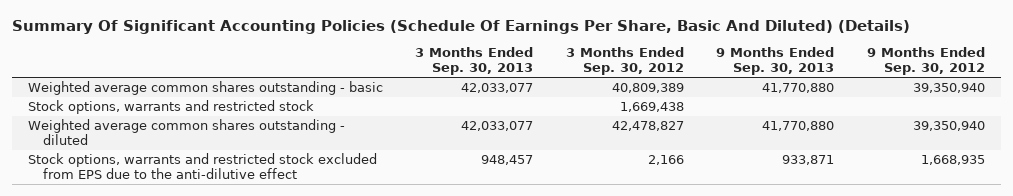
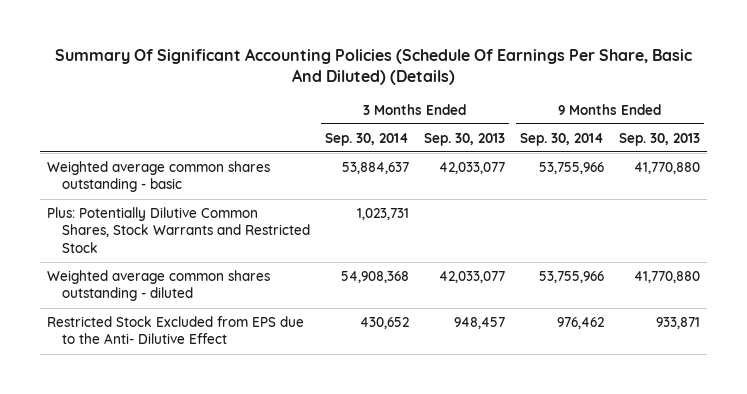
[565,47,684,76] 3 Months Ended Sep. 30, 2012 -> none
[866,47,985,76] 9 Months Ended Sep. 30, 2012 -> none
none -> [324,132,409,146] Sep. 30, 2014
none -> [519,132,604,146] Sep. 30, 2014
[27,99,314,114] Stock options, warrants and restricted stock -> [47,206,310,254] Plus: Potentially Dilutive Common Shares, Stock Warrants and Restricted Stock
[27,152,377,180] Stock options, warrants and restricted stock excluded from EPS due to the anti-dilutive effect -> [47,315,305,345] Restricted Stock Excluded from EPS due to the Anti- Dilutive Effect

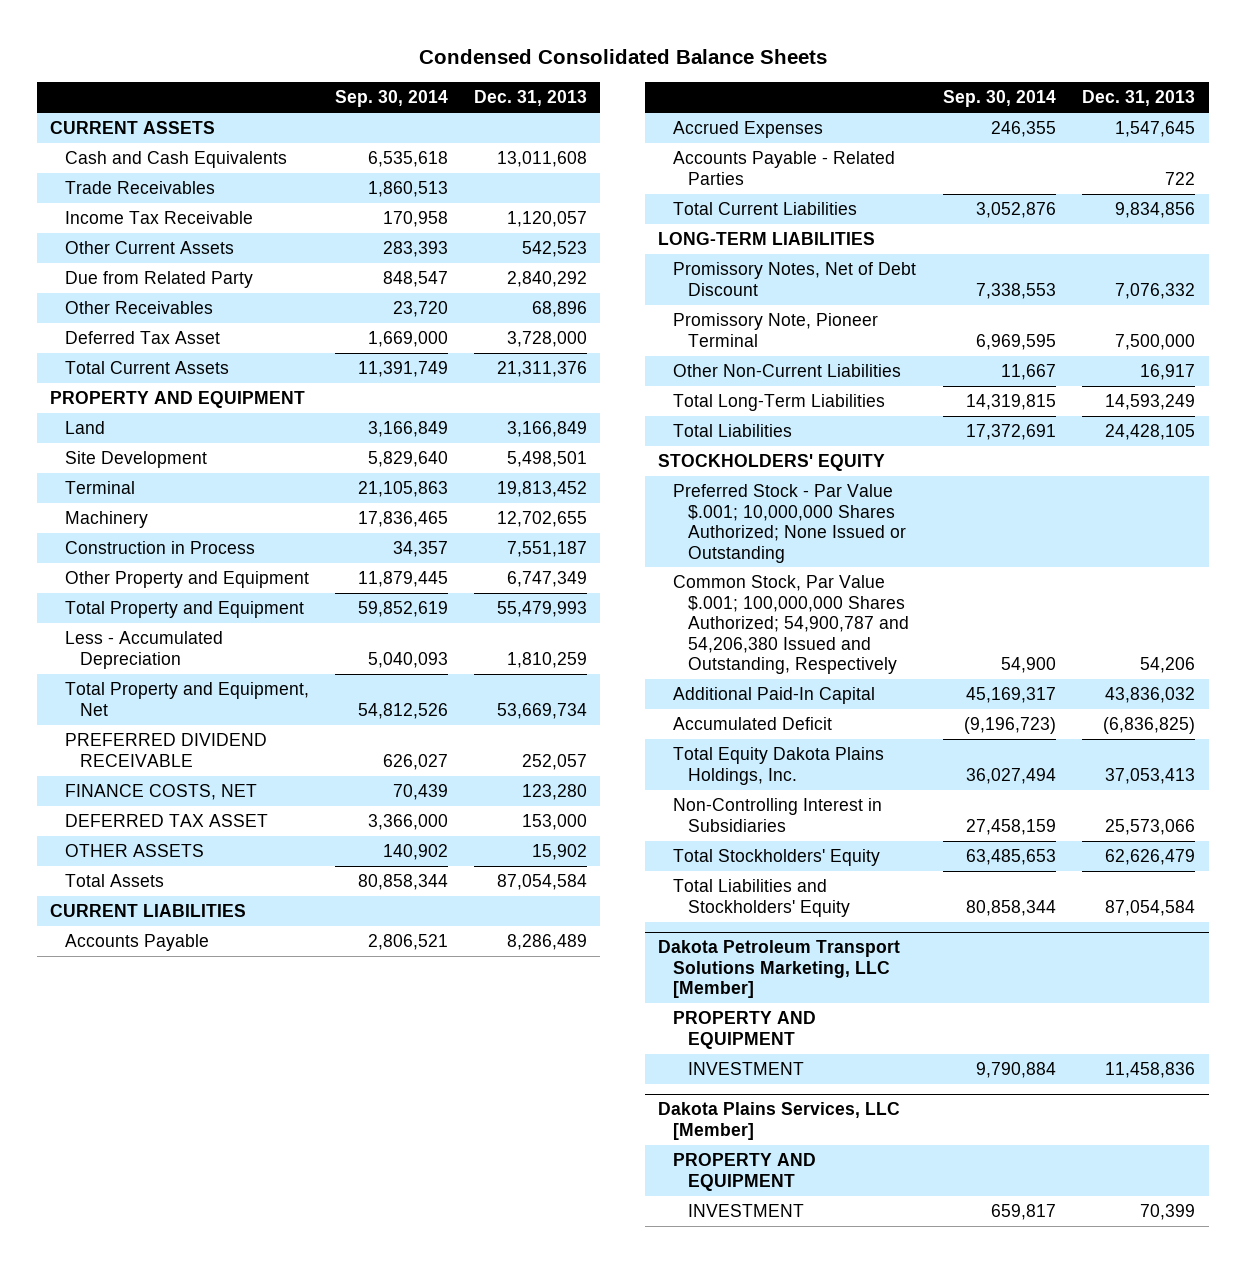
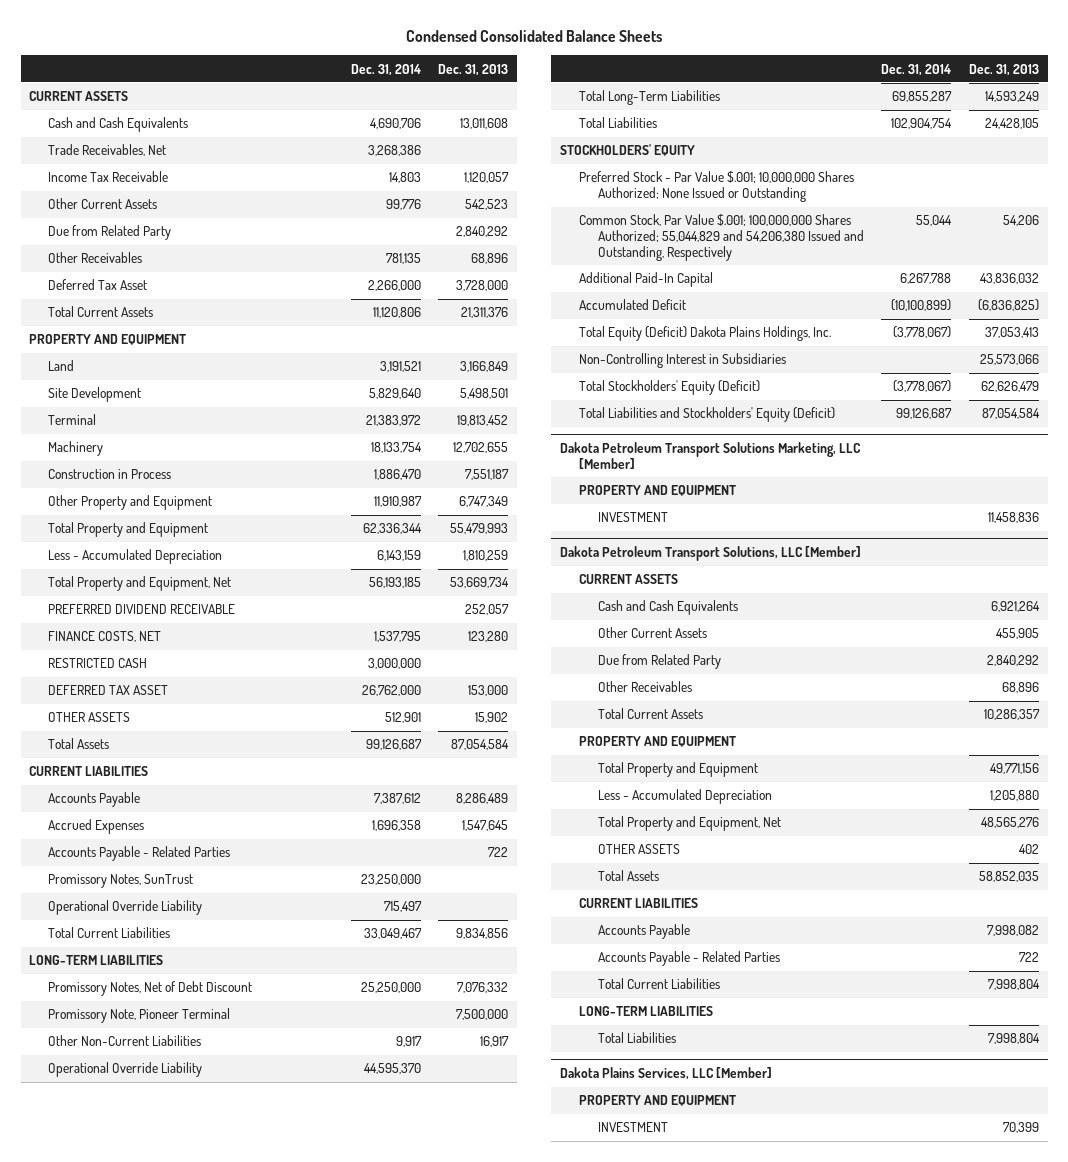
[335,90,449,108] Sep. 30, 2014 -> none
none -> [350,63,421,76] Dec. 31, 2014
[64,181,215,195] Trade Receivables -> [48,144,167,157] Trade Receivables, Net
none -> [48,658,148,669] RESTRICTED CASH
none -> [48,874,194,889] Promissory Notes, SunTrust
none -> [48,900,203,916] Operational Override Liability
none -> [48,1062,203,1078] Operational Override Liability
[673,575,910,674] Common Stock, Par Value $.001; 100,000,000 Shares Authorized; 54,900,787 and 54,206,380 Issued and Outstanding, Respectively -> [578,214,864,262] Common Stock, Par Value $.001; 100,000,000 Shares Authorized; 55,044,829 and 54,206,380 Issued and Outstanding, Respectively
[673,747,885,785] Total Equity Dakota Plains Holdings, Inc. -> [578,326,831,342] Total Equity (Deficit) Dakota Plains Holdings, Inc.
[673,849,881,867] Total Stockholders' Equity -> [578,380,760,396] Total Stockholders' Equity (Deficit)
[673,879,851,917] Total Liabilities and Stockholders' Equity -> [578,407,835,423] Total Liabilities and Stockholders' Equity (Deficit)
none -> [559,546,861,562] Dakota Petroleum Transport Solutions, LLC [Member]
none -> [578,574,678,585] CURRENT ASSETS
none -> [597,600,738,616] Cash and Cash Equivalents
none -> [597,627,707,639] Other Current Assets
none -> [597,654,721,670] Due from Related Party
none -> [597,681,692,693] Other Receivables
none -> [597,708,703,720] Total Current Assets
none -> [578,736,736,748] PROPERTY AND EQUIPMENT
none -> [597,762,758,778] Total Property and Equipment
none -> [597,789,772,805] Less - Accumulated Depreciation
none -> [597,816,781,832] Total Property and Equipment, Net
none -> [597,844,680,855] OTHER ASSETS
none -> [597,870,659,882] Total Assets
none -> [578,898,698,909] CURRENT LIABILITIES
none -> [597,924,690,940] Accounts Payable
none -> [597,951,780,967] Accounts Payable - Related Parties
none -> [597,978,720,990] Total Current Liabilities
none -> [578,1006,713,1017] LONG-TERM LIABILITIES
none -> [597,1032,676,1044] Total Liabilities

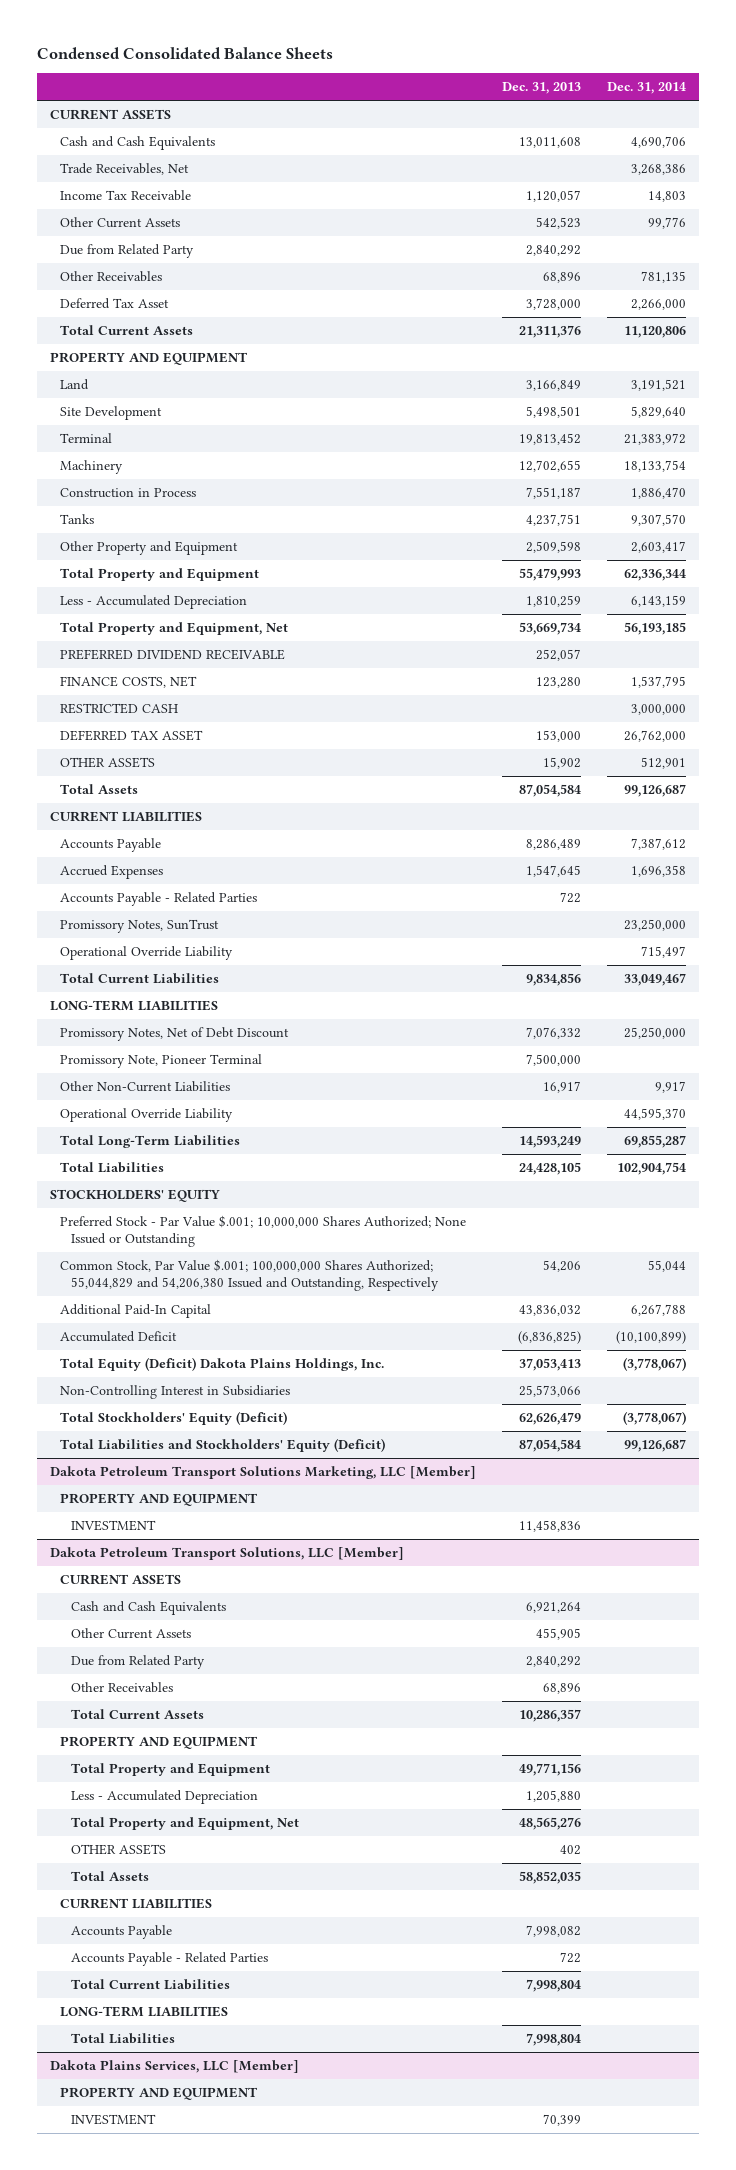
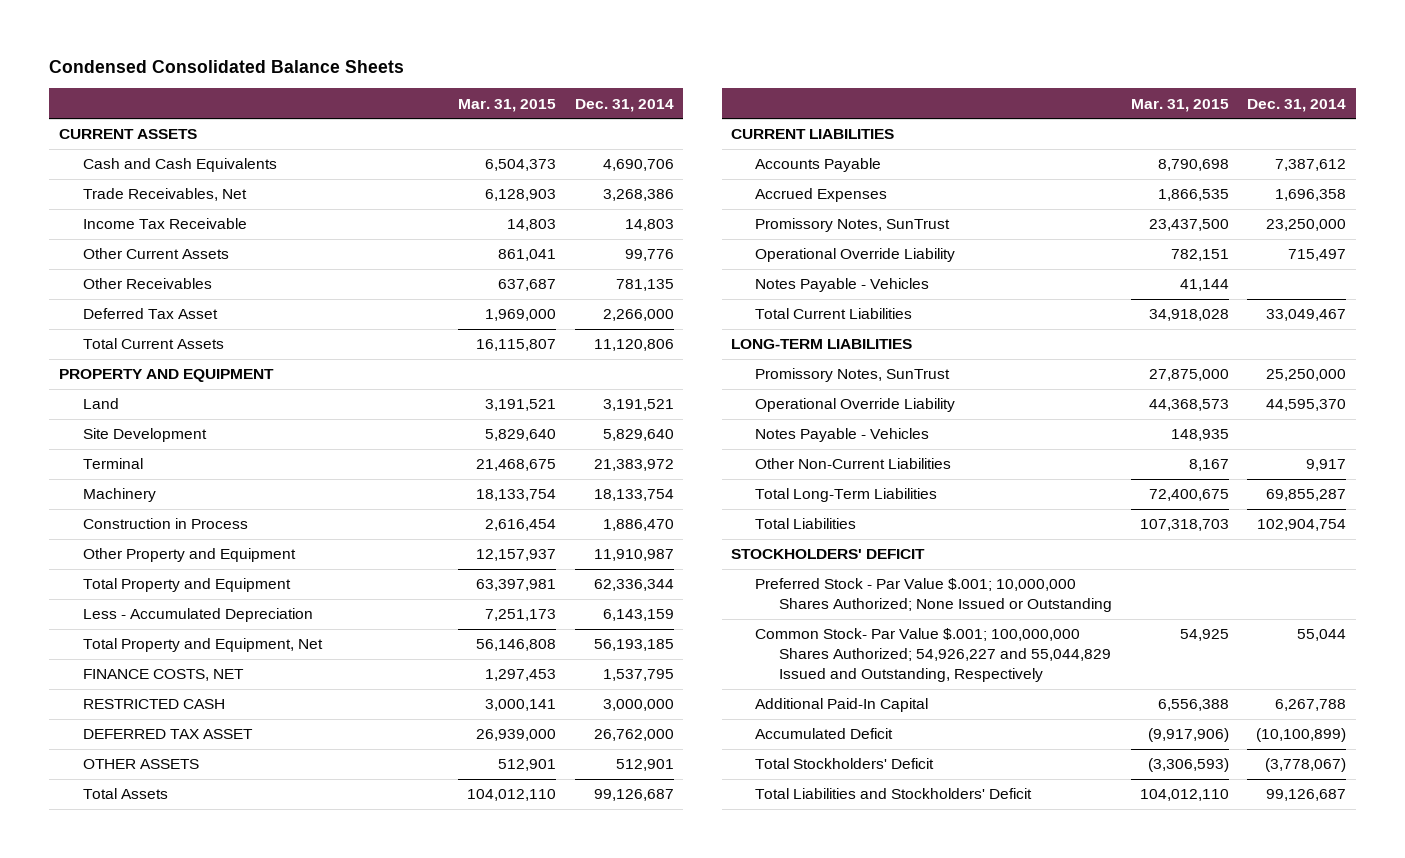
[502,82,582,95] Dec. 31, 2013 -> none
none -> [458,98,557,112] Mar. 31, 2015
[60,244,195,259] Due from Related Party -> none
[60,514,95,525] Tanks -> none
[630,541,686,554] 2,603,417 -> [594,549,675,562] 11,910,987
[60,649,286,661] PREFERRED DIVIDEND RECEIVABLE -> none
[60,892,258,907] Accounts Payable - Related Parties -> none
none -> [755,278,930,293] Notes Payable - Vehicles
[60,1054,263,1069] Promissory Note, Pioneer Terminal -> none
[60,1027,290,1042] Promissory Notes, Net of Debt Discount -> [755,368,951,383] Promissory Notes, SunTrust
none -> [755,428,930,443] Notes Payable - Vehicles
[60,1081,231,1093] Other Non-Current Liabilities -> [755,458,952,470] Other Non-Current Liabilities
[50,1189,221,1203] STOCKHOLDERS' EQUITY -> [731,549,926,560] STOCKHOLDERS' DEFICIT
[60,1259,439,1292] Common Stock, Par Value $.001; 100,000,000 Shares Authorized; 55,044,829 and 54,206,380 Issued and Outstanding, Respectively -> [755,628,1112,682] Common Stock- Par Value $.001; 100,000,000 Shares Authorized; 54,926,227 and 55,044,829 Issued and Outstanding, Respectively
[60,1385,291,1400] Non-Controlling Interest in Subsidiaries -> none
[60,1411,288,1426] Total Stockholders' Equity (Deficit) -> none
[50,1466,477,1480] Dakota Petroleum Transport Solutions Marketing, LLC [Member] -> none
[60,1493,259,1507] PROPERTY AND EQUIPMENT -> none
[70,1520,156,1532] INVESTMENT -> none
[50,1547,405,1561] Dakota Petroleum Transport Solutions, LLC [Member] -> none
[60,1574,182,1586] CURRENT ASSETS -> none
[70,1601,226,1616] Cash and Cash Equivalents -> none
[70,1628,191,1640] Other Current Assets -> none
[70,1655,205,1670] Due from Related Party -> none
[70,1682,173,1694] Other Receivables -> none
[70,1709,204,1720] Total Current Assets -> none
[60,1736,259,1750] PROPERTY AND EQUIPMENT -> none
[70,1763,270,1777] Total Property and Equipment -> none
[70,1790,258,1805] Less - Accumulated Depreciation -> none
[70,1817,299,1831] Total Property and Equipment, Net -> none
[70,1844,166,1856] OTHER ASSETS -> none
[70,1871,149,1882] Total Assets -> none
[60,1898,213,1910] CURRENT LIABILITIES -> none
[70,1925,172,1940] Accounts Payable -> none
[70,1952,268,1967] Accounts Payable - Related Parties -> none
[70,1979,230,1991] Total Current Liabilities -> none
[60,2006,229,2018] LONG-TERM LIABILITIES -> none
[70,2033,175,2045] Total Liabilities -> none
[50,2060,300,2074] Dakota Plains Services, LLC [Member] -> none
[60,2087,259,2101] PROPERTY AND EQUIPMENT -> none
[70,2114,156,2126] INVESTMENT -> none
[60,1357,385,1372] Total Equity (Deficit) Dakota Plains Holdings, Inc. -> [755,758,935,770] Total Stockholders' Deficit
[60,1438,386,1453] Total Liabilities and Stockholders' Equity (Deficit) -> [755,788,1033,800] Total Liabilities and Stockholders' Deficit

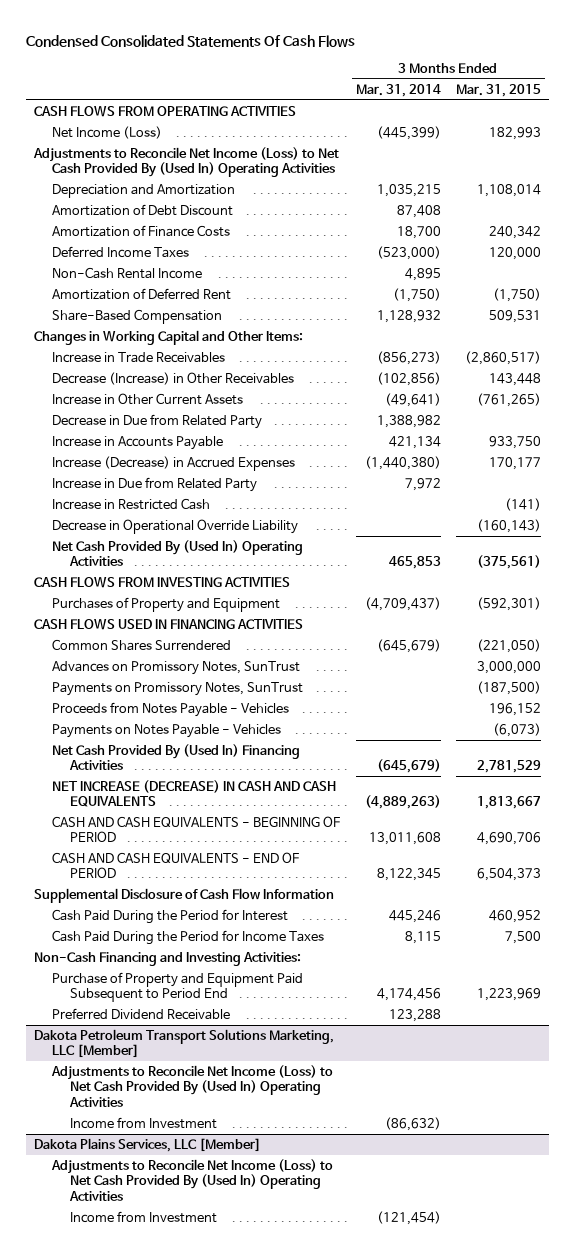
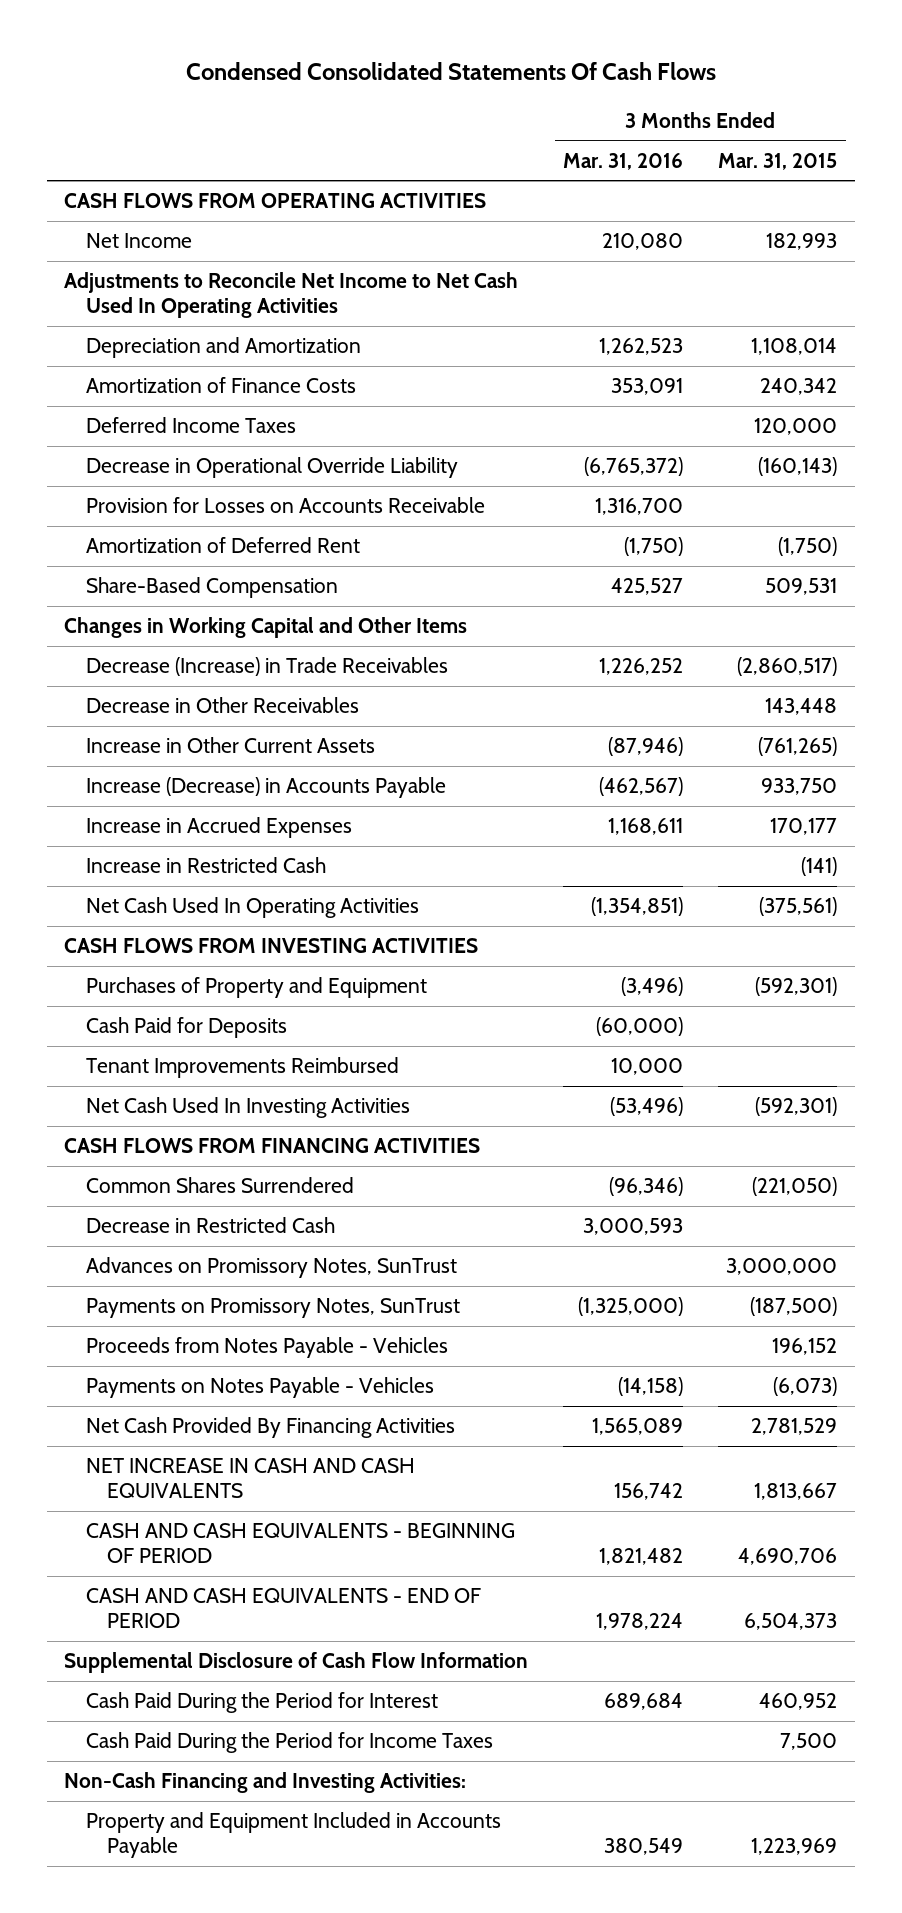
[355,83,441,97] Mar. 31, 2014 -> none
none -> [563,152,684,170] Mar. 31, 2016
[52,125,163,139] Net Income (Loss) -> [85,233,192,249] Net Income
[33,146,340,178] Adjustments to Reconcile Net Income (Loss) to Net Cash Provided By (Used In) Operating Activities -> [64,272,519,319] Adjustments to Reconcile Net Income to Net Cash Used In Operating Activities
[52,203,234,216] Amortization of Debt Discount -> none
[52,266,203,279] Non-Cash Rental Income -> none
[52,518,299,534] Decrease in Operational Override Liability -> [85,457,458,479] Decrease in Operational Override Liability
none -> [85,497,485,514] Provision for Losses on Accounts Receivable
[34,329,304,345] Changes in Working Capital and Other Items: -> [64,617,468,639] Changes in Working Capital and Other Items
[52,351,226,363] Increase in Trade Receivables -> [85,657,448,677] Decrease (Increase) in Trade Receivables
[52,371,295,385] Decrease (Increase) in Other Receivables -> [85,697,359,714] Decrease in Other Receivables
[52,413,263,429] Decrease in Due from Related Party -> none
[52,476,258,492] Increase in Due from Related Party -> none
[52,435,224,450] Increase in Accounts Payable -> [85,777,446,799] Increase (Decrease) in Accounts Payable
[52,455,296,471] Increase (Decrease) in Accrued Expenses -> [85,817,352,839] Increase in Accrued Expenses
[52,539,304,567] Net Cash Provided By (Used In) Operating Activities -> [85,897,419,919] Net Cash Used In Operating Activities
none -> [85,1017,287,1039] Cash Paid for Deposits
none -> [85,1057,399,1079] Tenant Improvements Reimbursed
none -> [85,1097,410,1119] Net Cash Used In Investing Activities
[34,618,304,630] CASH FLOWS USED IN FINANCING ACTIVITIES -> [64,1138,481,1154] CASH FLOWS FROM FINANCING ACTIVITIES
none -> [85,1217,335,1234] Decrease in Restricted Cash
[52,743,301,771] Net Cash Provided By (Used In) Financing Activities -> [85,1417,455,1439] Net Cash Provided By Financing Activities
[52,779,337,808] NET INCREASE (DECREASE) IN CASH AND CASH EQUIVALENTS -> [85,1458,415,1499] NET INCREASE IN CASH AND CASH EQUIVALENTS
[52,1007,231,1020] Preferred Dividend Receivable -> none
[34,1028,335,1059] Dakota Petroleum Transport Solutions Marketing, LLC [Member] -> none
[51,1064,334,1107] Adjustments to Reconcile Net Income (Loss) to Net Cash Provided By (Used In) Operating Activities -> none
[69,1116,217,1129] Income from Investment -> none
[34,1137,262,1152] Dakota Plains Services, LLC [Member] -> none
[51,1158,334,1201] Adjustments to Reconcile Net Income (Loss) to Net Cash Provided By (Used In) Operating Activities -> none
[69,1210,217,1223] Income from Investment -> none
[52,971,304,1003] Purchase of Property and Equipment Paid Subsequent to Period End -> [85,1812,501,1859] Property and Equipment Included in Accounts Payable

